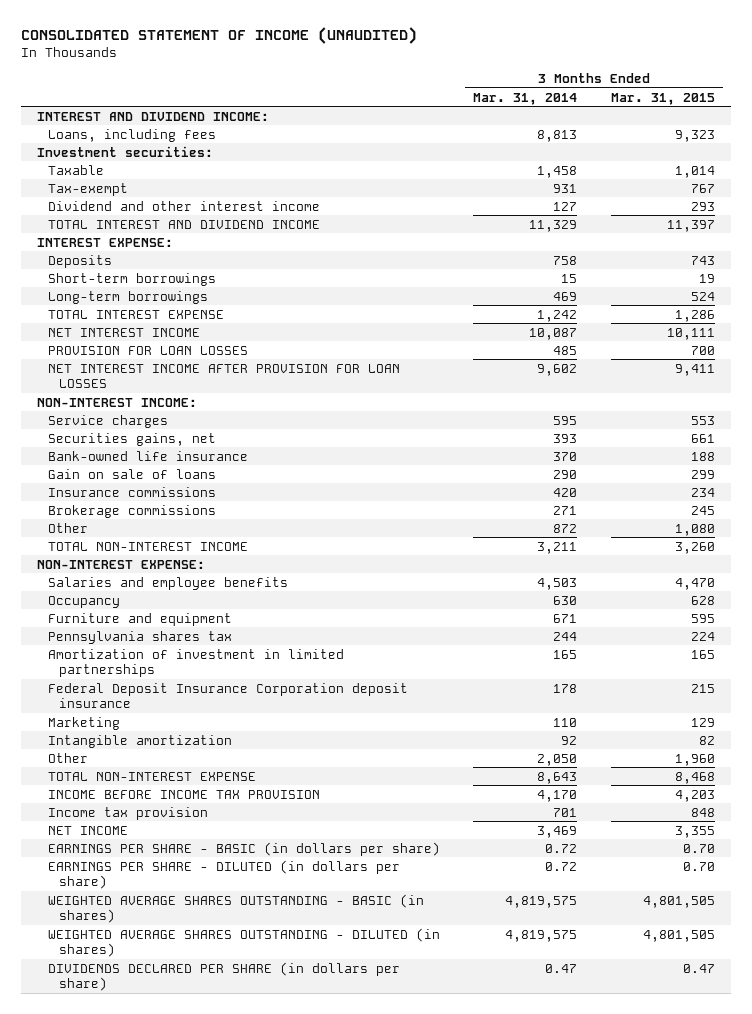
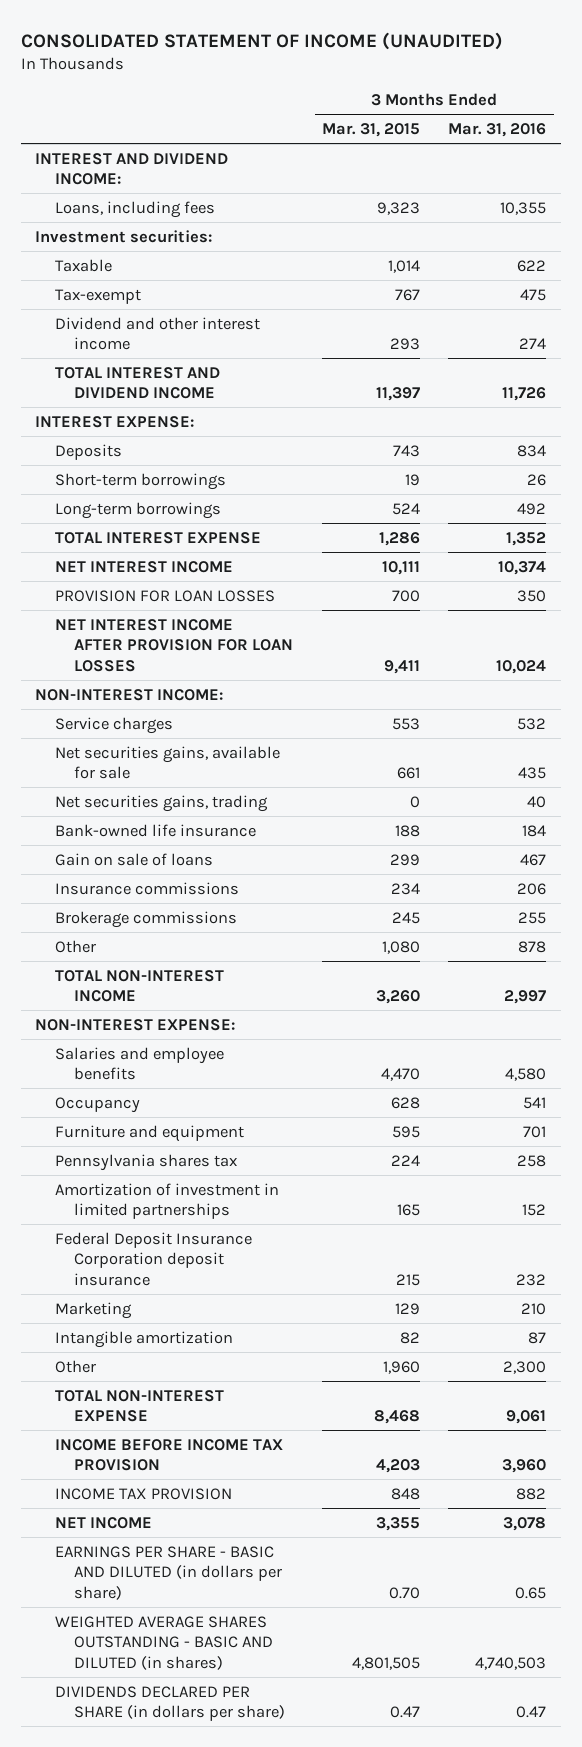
[473,92,578,105] Mar. 31, 2014 -> none
none -> [448,123,547,138] Mar. 31, 2016
[48,432,217,446] Securities gains, net -> [54,745,280,780] Net securities gains, available for sale
none -> [54,794,268,812] Net securities gains, trading
[48,806,209,820] Income tax provision -> [54,1487,232,1500] INCOME TAX PROVISION
[48,859,401,889] EARNINGS PER SHARE - DILUTED (in dollars per share) -> none
[48,927,441,957] WEIGHTED AVERAGE SHARES OUTSTANDING - DILUTED (in shares) -> none
[48,841,441,856] EARNINGS PER SHARE - BASIC (in dollars per share) -> [54,1545,283,1600] EARNINGS PER SHARE - BASIC AND DILUTED (in dollars per share)
[48,893,425,923] WEIGHTED AVERAGE SHARES OUTSTANDING - BASIC (in shares) -> [54,1615,274,1670] WEIGHTED AVERAGE SHARES OUTSTANDING - BASIC AND DILUTED (in shares)

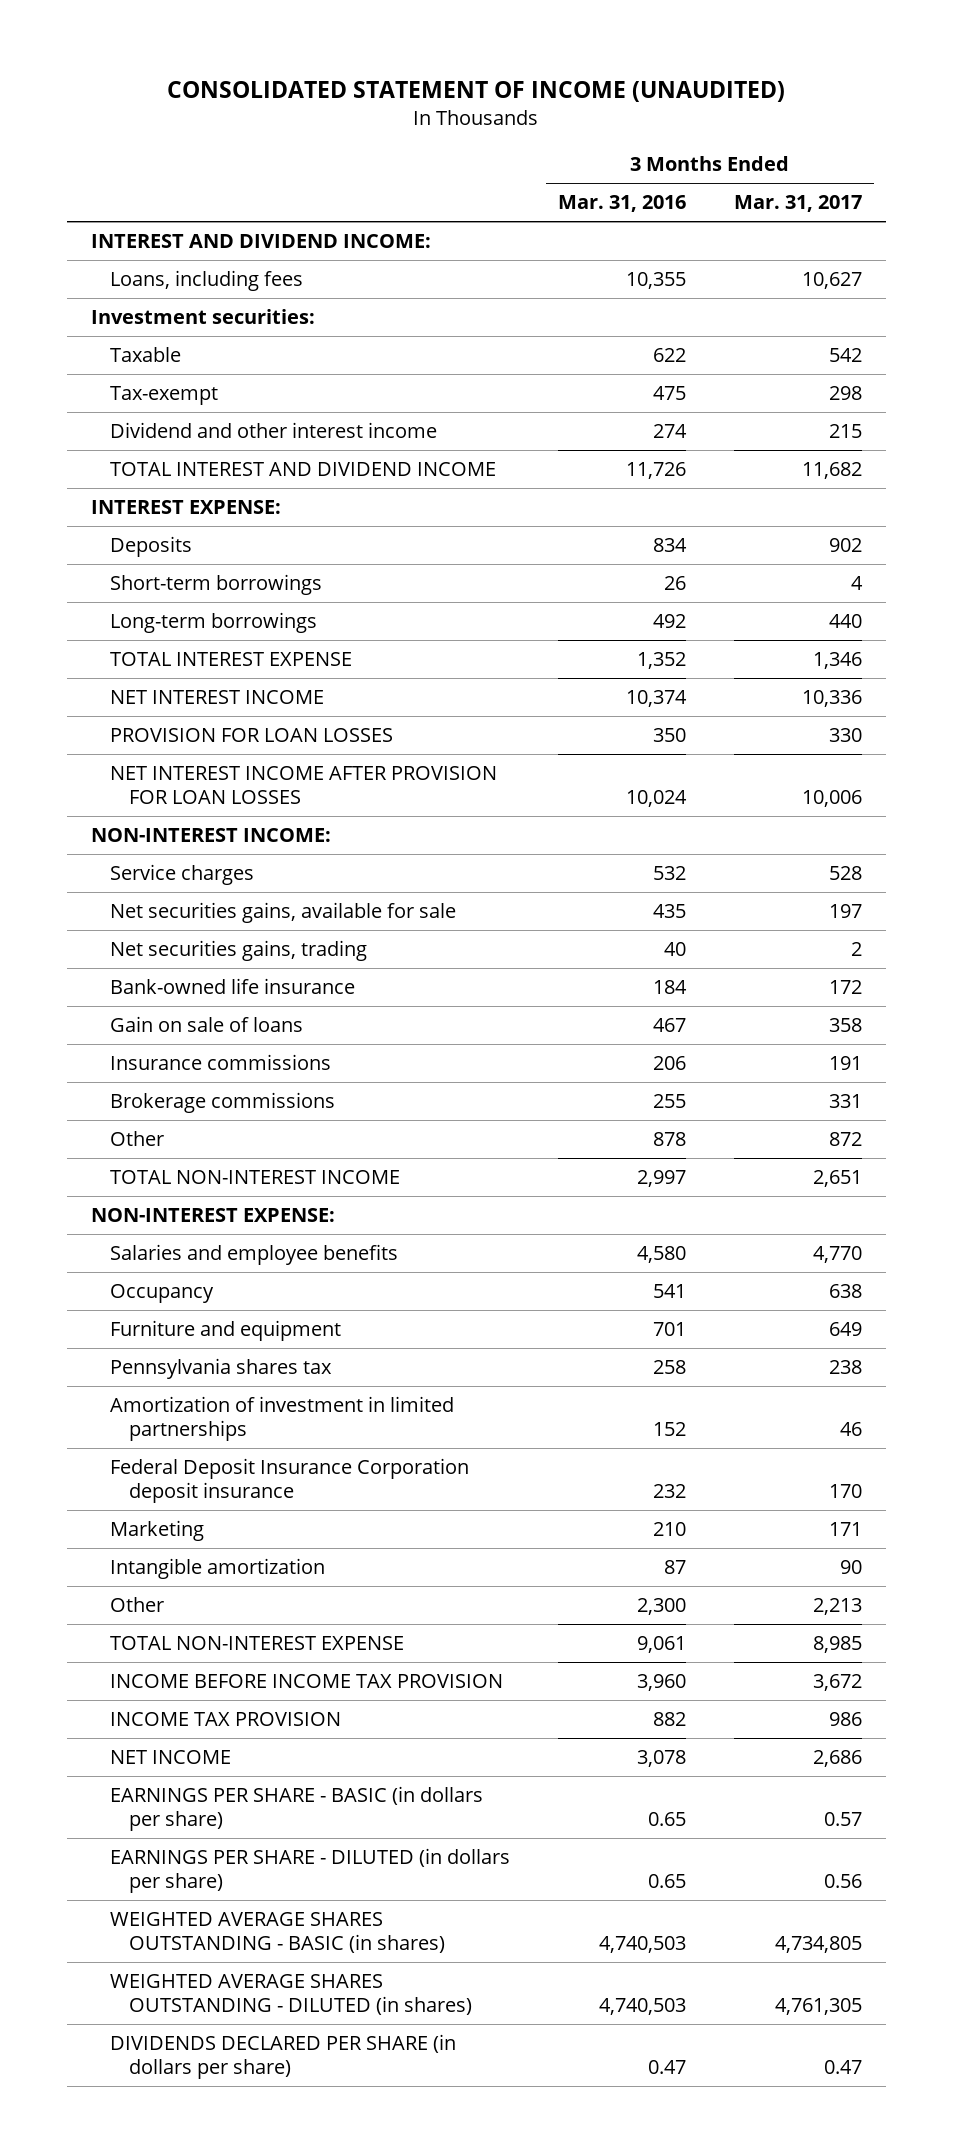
[321,123,420,138] Mar. 31, 2015 -> none
none -> [733,195,862,213] Mar. 31, 2017
[54,1545,283,1600] EARNINGS PER SHARE - BASIC AND DILUTED (in dollars per share) -> [109,1786,483,1831] EARNINGS PER SHARE - BASIC (in dollars per share)
none -> [109,1848,510,1893] EARNINGS PER SHARE - DILUTED (in dollars per share)
[54,1615,274,1670] WEIGHTED AVERAGE SHARES OUTSTANDING - BASIC AND DILUTED (in shares) -> [109,1912,445,1953] WEIGHTED AVERAGE SHARES OUTSTANDING - BASIC (in shares)
none -> [109,1974,472,2015] WEIGHTED AVERAGE SHARES OUTSTANDING - DILUTED (in shares)

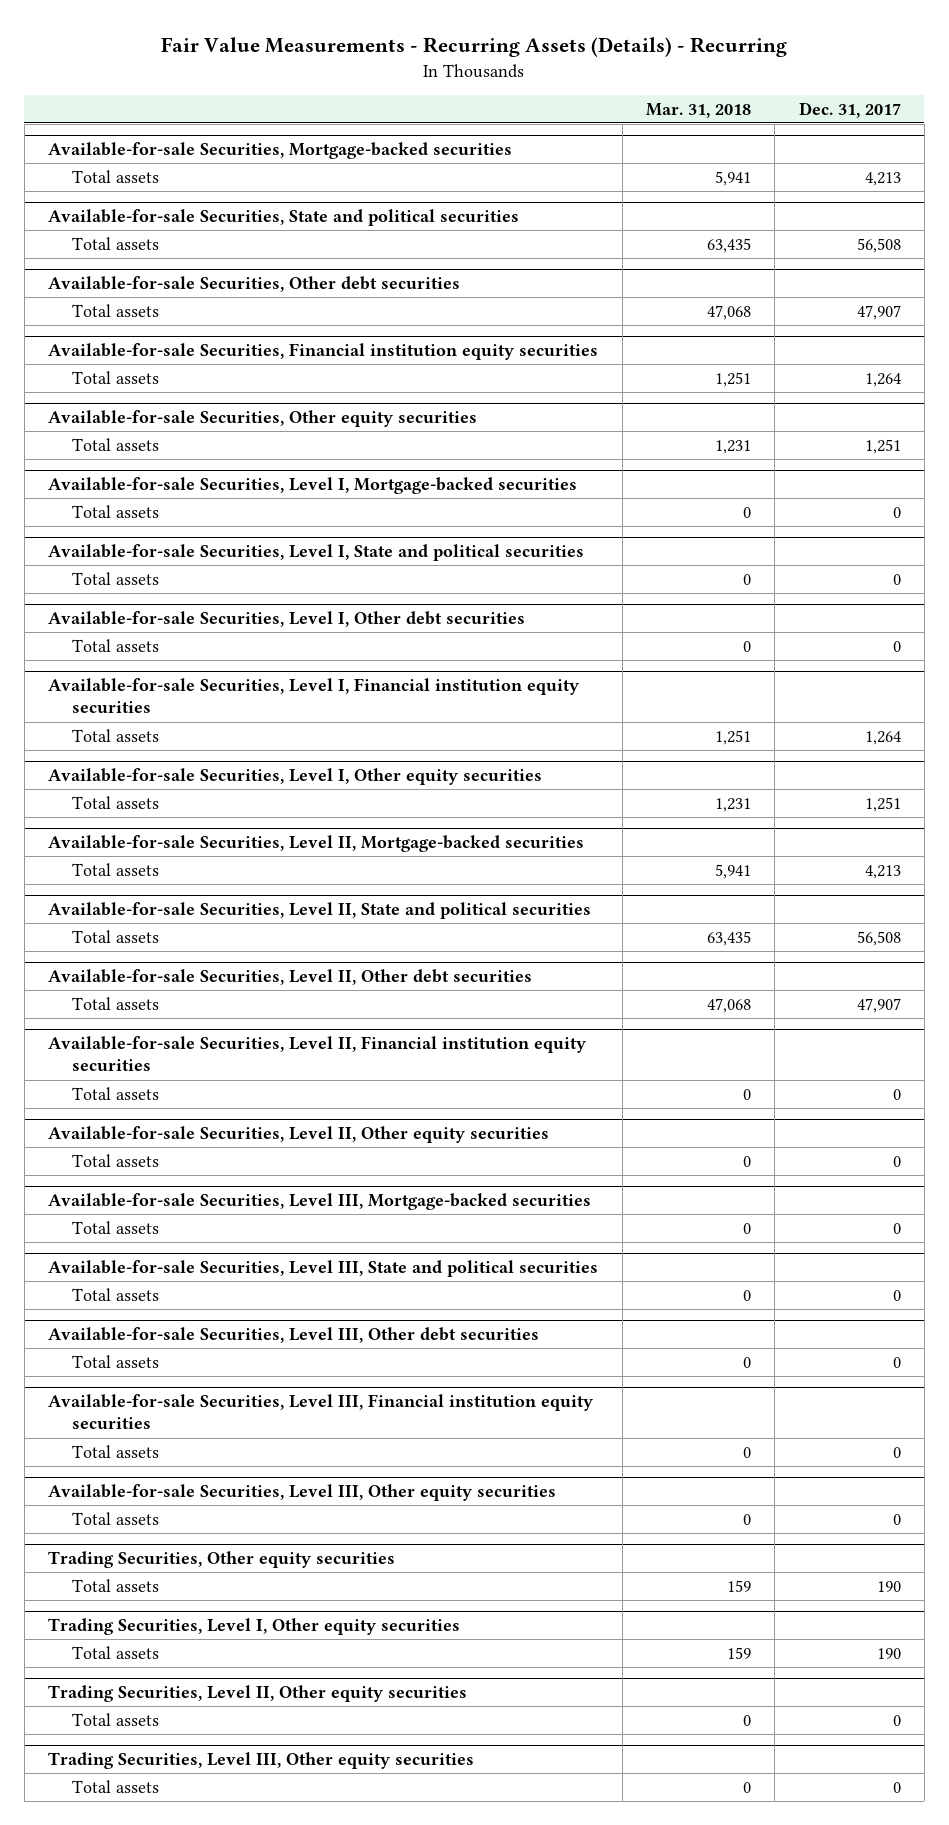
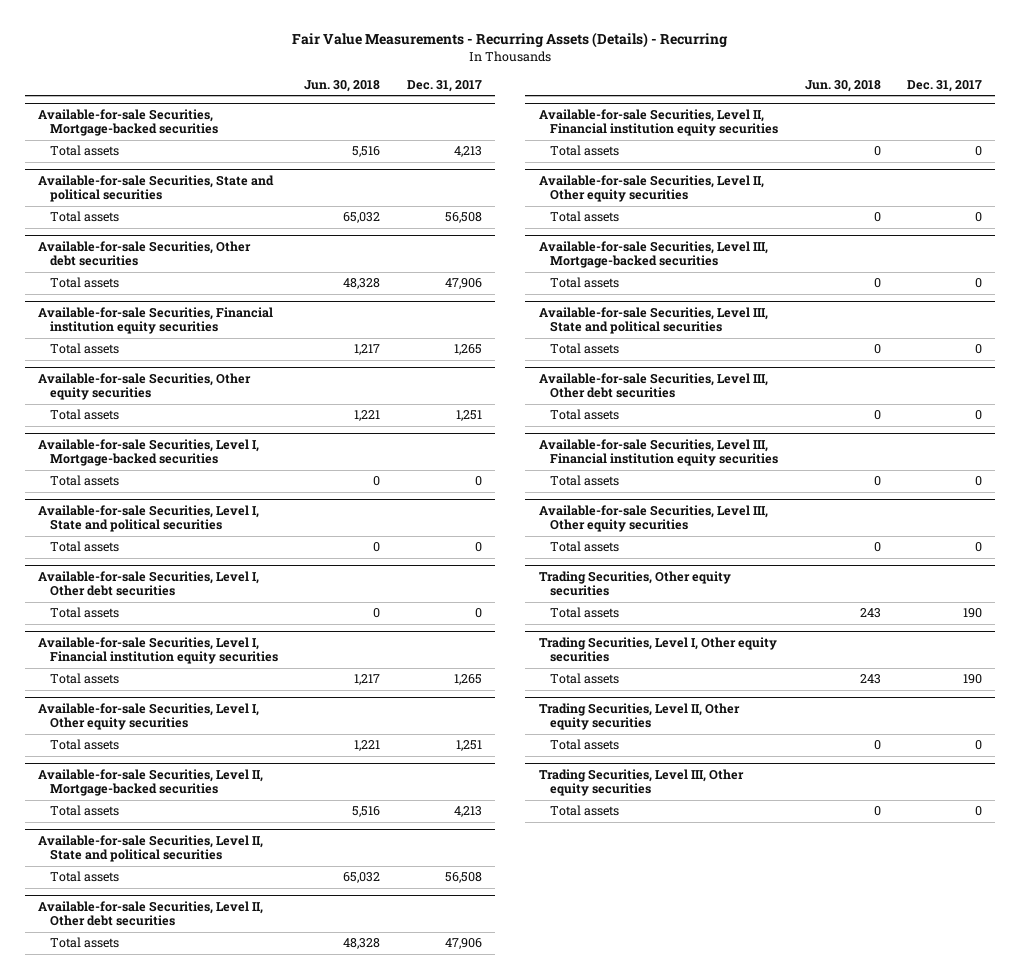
[645,102,751,118] Mar. 31, 2018 -> none
none -> [304,79,381,92] Jun. 30, 2018
[856,304,901,320] 47,907 -> [444,278,482,290] 47,906
[864,372,901,387] 1,264 -> [453,344,482,356] 1,265
[864,730,901,745] 1,264 -> [453,674,482,686] 1,265
[856,997,901,1013] 47,907 -> [444,938,482,950] 47,906

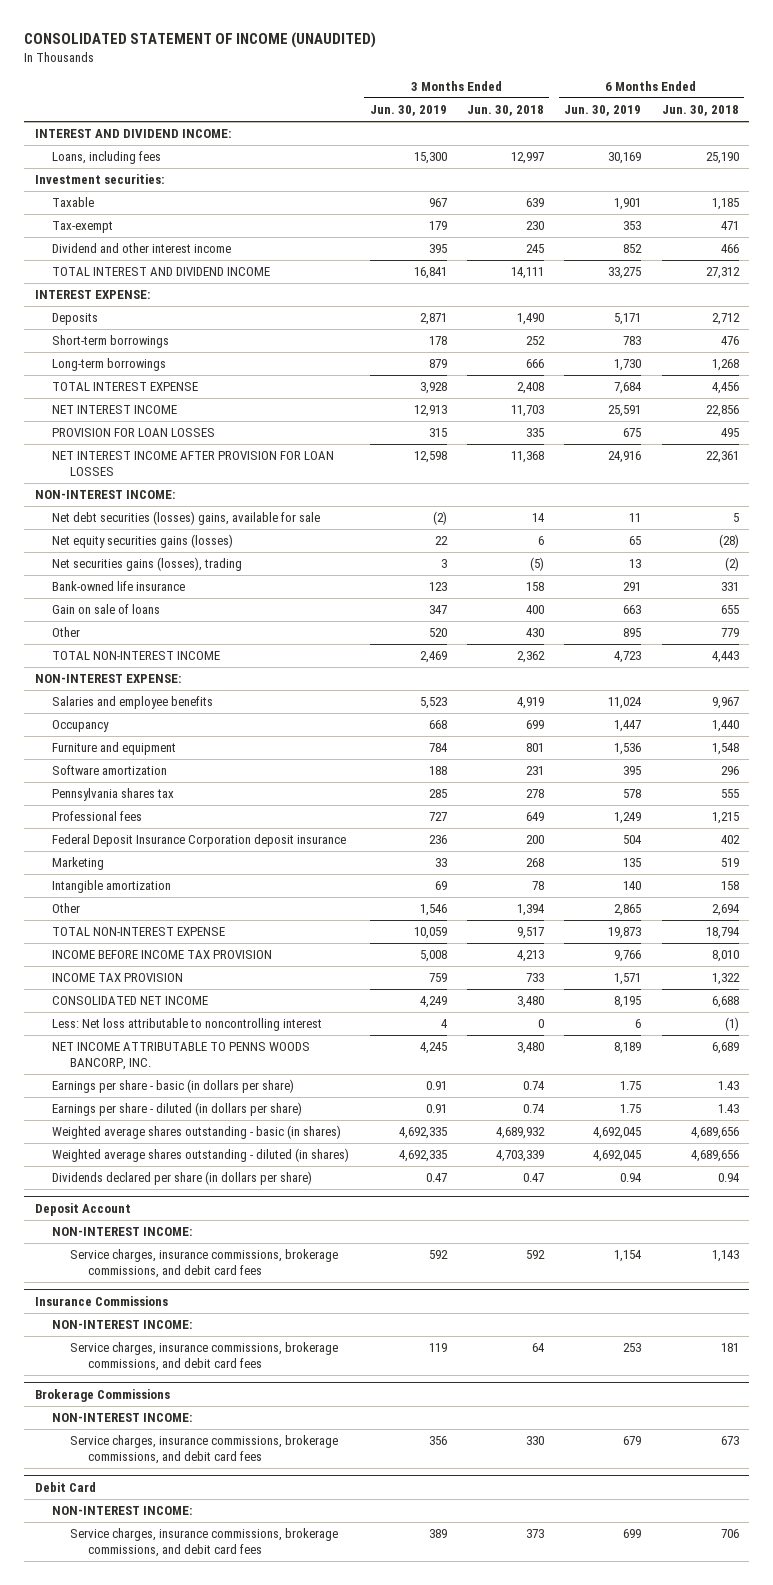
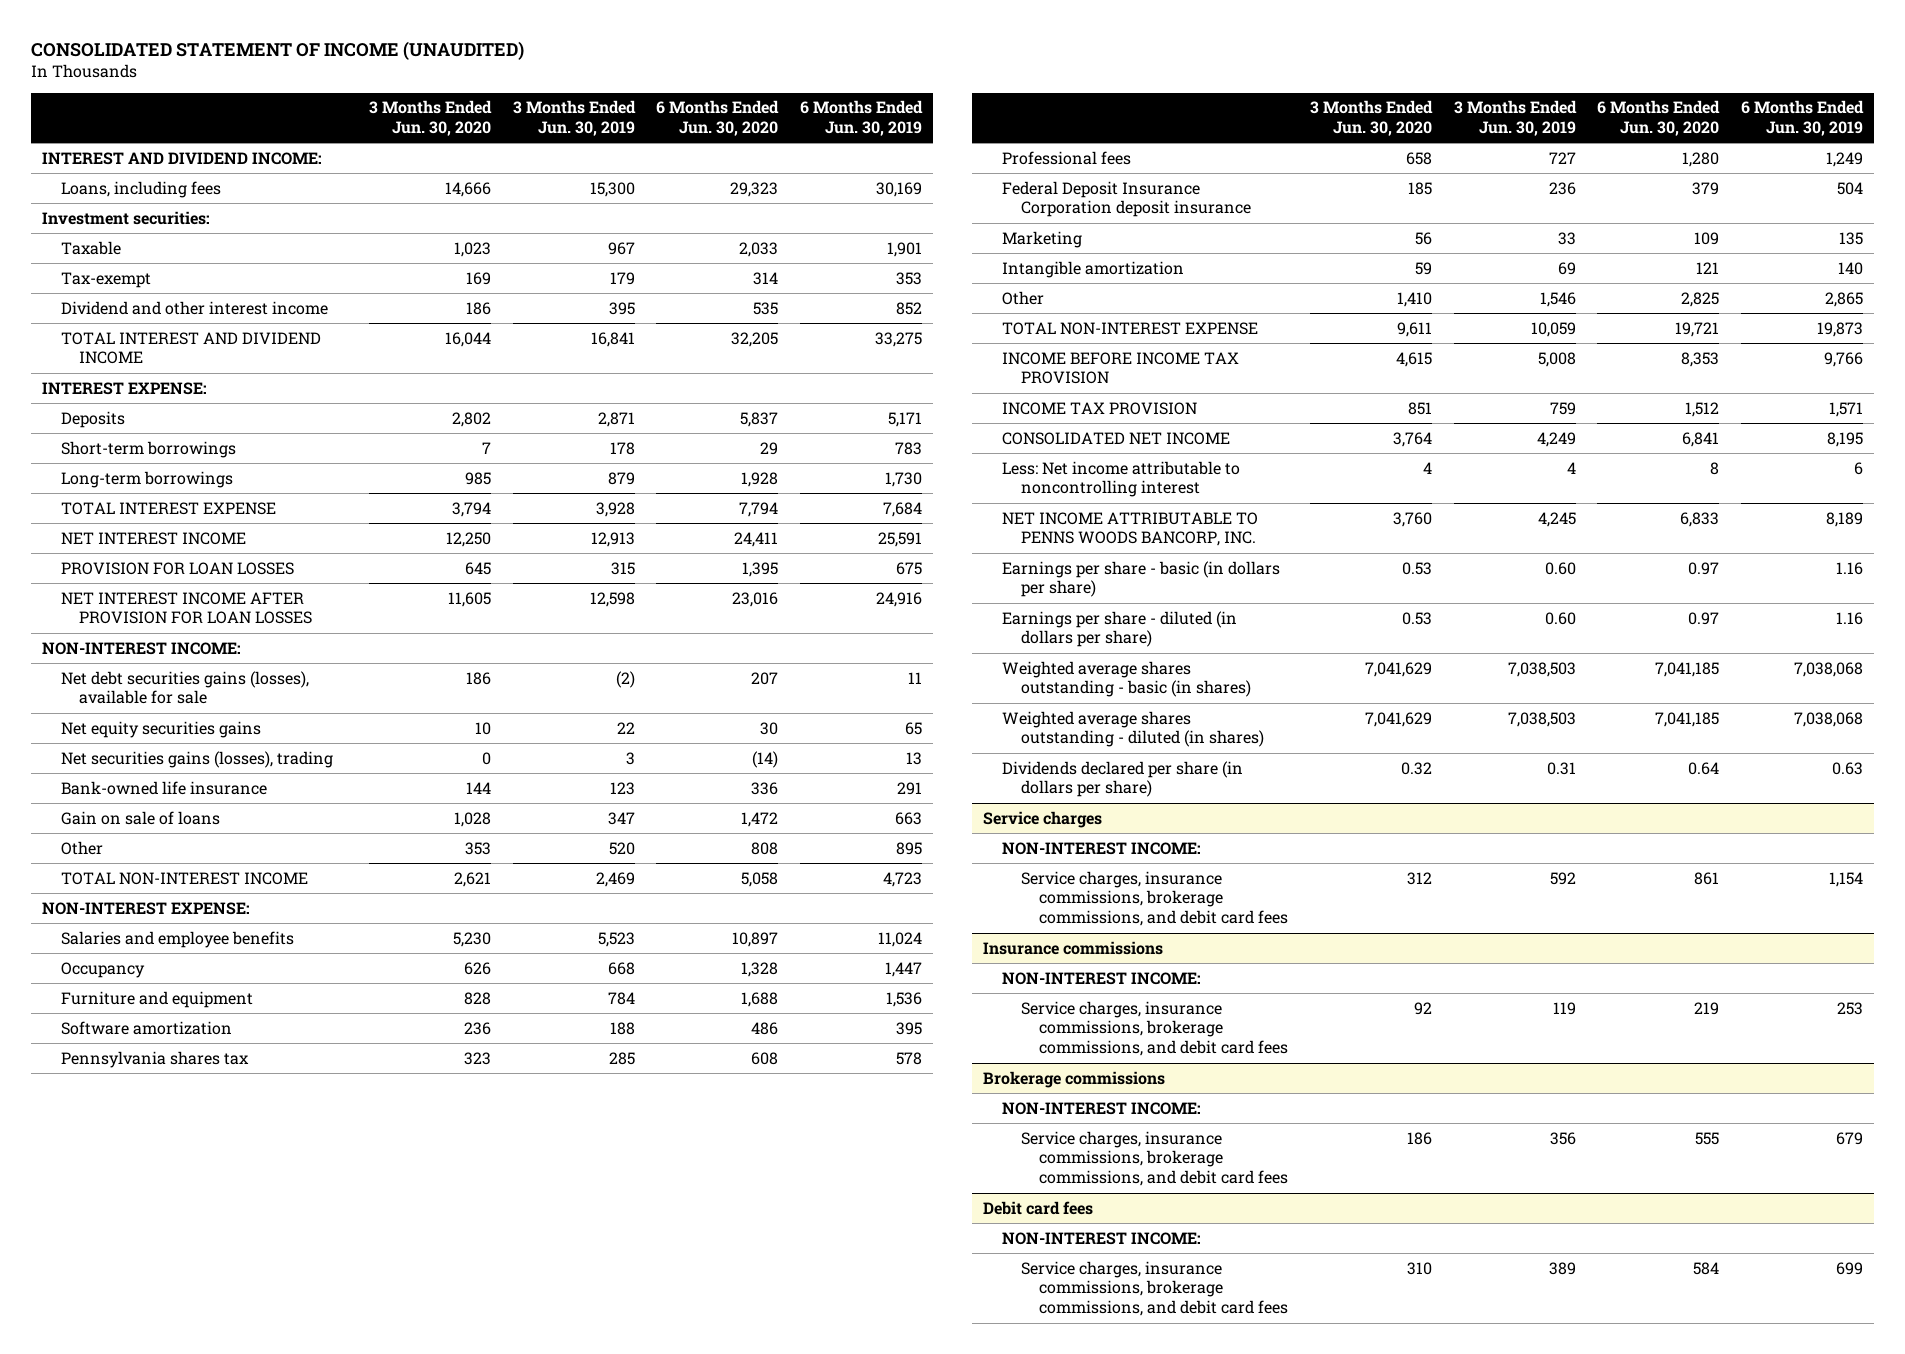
[466,105,544,117] Jun. 30, 2018 -> none
[661,105,739,117] Jun. 30, 2018 -> none
none -> [368,100,492,137] 3 Months Ended Jun. 30, 2020
none -> [656,100,780,137] 6 Months Ended Jun. 30, 2020
[52,511,321,526] Net debt securities (losses) gains, available for sale -> [60,670,309,705] Net debt securities gains (losses), available for sale
[52,534,234,549] Net equity securities gains (losses) -> [60,720,261,738] Net equity securities gains
[52,1018,323,1032] Less: Net loss attributable to noncontrolling interest -> [1001,460,1240,498] Less: Net income attributable to noncontrolling interest
[425,1081,447,1091] 0.91 -> [1544,561,1576,575] 0.60
[620,1081,642,1091] 1.75 -> [1836,561,1864,575] 1.16
[425,1104,447,1114] 0.91 -> [1544,611,1576,625] 0.60
[620,1104,642,1114] 1.75 -> [1836,611,1864,625] 1.16
[398,1127,447,1140] 4,692,335 -> [1507,661,1576,677] 7,038,503
[593,1127,642,1140] 4,692,045 -> [1794,661,1864,677] 7,038,068
[398,1150,447,1163] 4,692,335 -> [1507,711,1576,727] 7,038,503
[593,1150,642,1163] 4,692,045 -> [1794,711,1864,727] 7,038,068
[425,1173,447,1183] 0.47 -> [1546,761,1576,775] 0.31
[620,1173,643,1183] 0.94 -> [1832,761,1864,775] 0.63
[34,1203,131,1217] Deposit Account -> [983,810,1103,828] Service charges
[34,1296,168,1307] Insurance Commissions -> [983,940,1164,955] Insurance commissions
[34,1389,170,1403] Brokerage Commissions -> [983,1070,1166,1088] Brokerage commissions
[34,1482,96,1493] Debit Card -> [983,1200,1094,1215] Debit card fees

